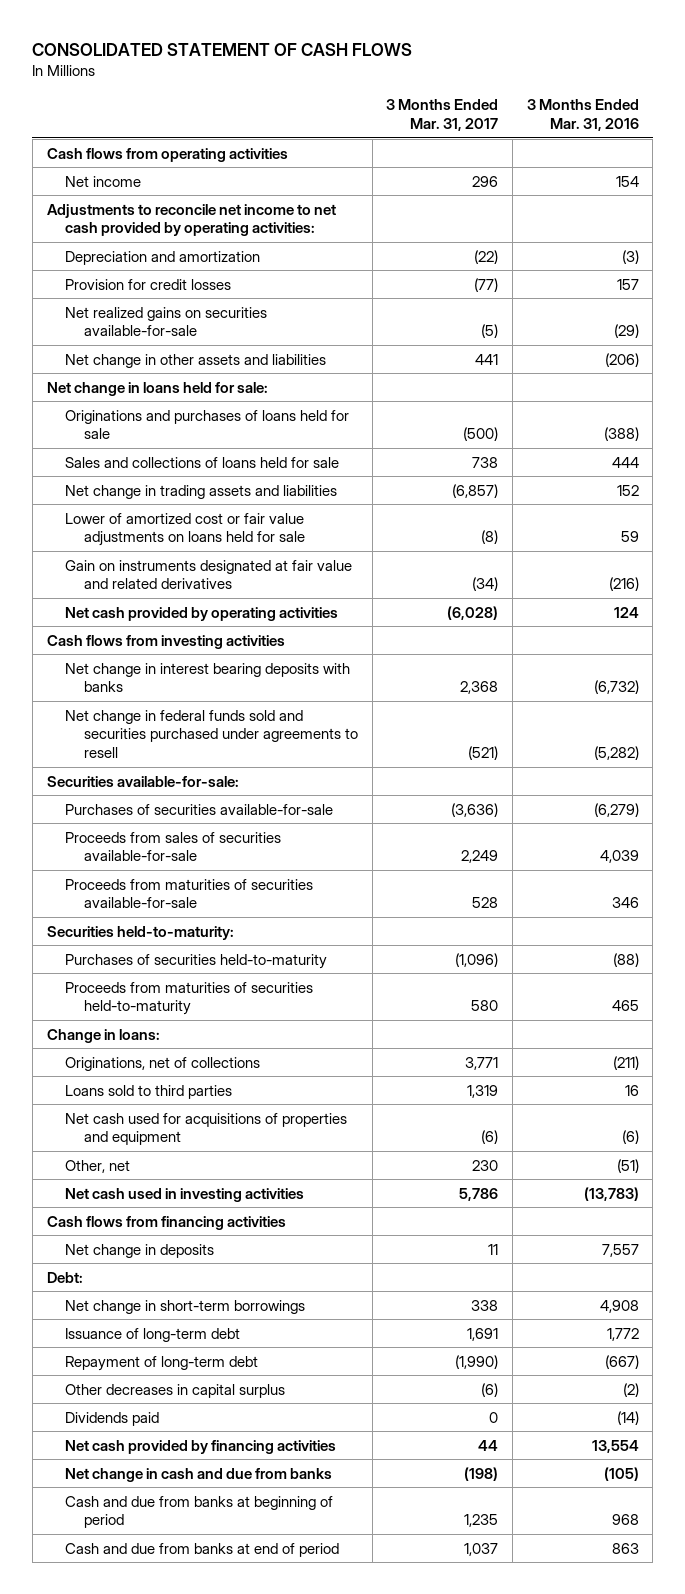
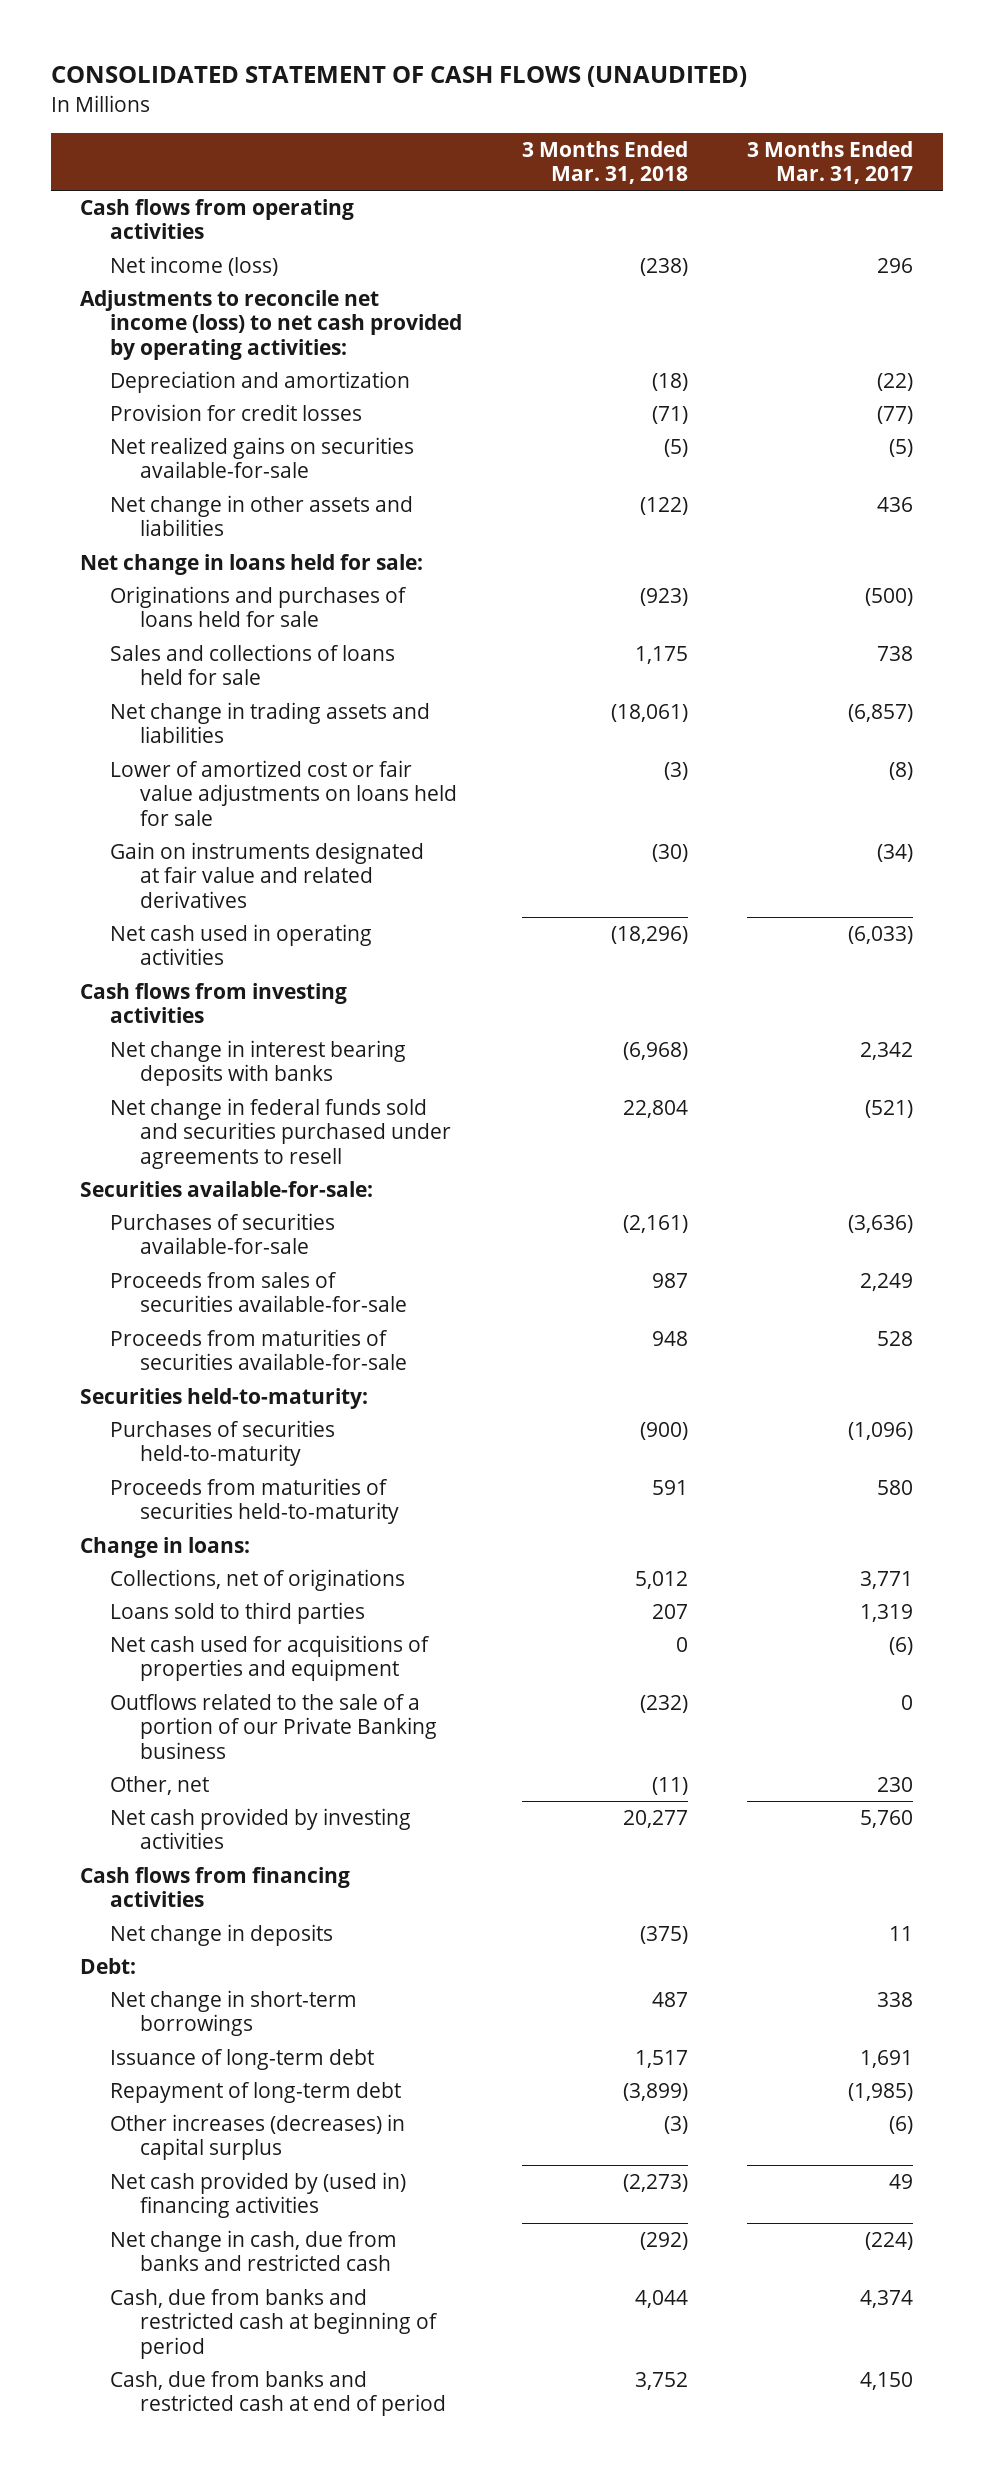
[32,42,413,56] CONSOLIDATED STATEMENT OF CASH FLOWS -> [50,66,747,88] CONSOLIDATED STATEMENT OF CASH FLOWS (UNAUDITED)
[526,99,639,132] 3 Months Ended Mar. 31, 2016 -> none
none -> [521,140,688,185] 3 Months Ended Mar. 31, 2018
[65,175,142,187] Net income -> [110,256,279,277] Net income (loss)
[46,203,336,237] Adjustments to reconcile net income to net cash provided by operating activities: -> [80,290,463,360] Adjustments to reconcile net income (loss) to net cash provided by operating activities:
[475,353,499,365] 441 -> [877,497,914,513] 436
[65,606,339,621] Net cash provided by operating activities -> [110,924,373,966] Net cash used in operating activities
[447,605,499,620] (6,028) -> [848,926,914,945] (6,033)
[460,681,499,695] 2,368 -> [860,1042,914,1061] 2,342
[65,1056,261,1071] Originations, net of collections -> [110,1569,406,1592] Collections, net of originations
none -> [110,1694,437,1759] Outflows related to the sale of a portion of our Private Banking business
[65,1187,305,1202] Net cash used in investing activities -> [110,1808,412,1850] Net cash provided by investing activities
[459,1187,499,1201] 5,786 -> [860,1810,914,1829] 5,760
[65,1411,160,1426] Dividends paid -> none
[455,1354,499,1369] (1,990) -> [848,2083,914,2102] (1,985)
[65,1383,286,1398] Other decreases in capital surplus -> [110,2114,406,2161] Other increases (decreases) in capital surplus
[65,1439,337,1454] Net cash provided by financing activities -> [110,2172,407,2219] Net cash provided by (used in) financing activities
[478,1439,499,1451] 44 -> [889,2174,914,2190] 49
[65,1467,333,1482] Net change in cash and due from banks -> [110,2230,398,2272] Net change in cash, due from banks and restricted cash
[464,1466,499,1481] (198) -> [865,2232,914,2251] (224)
[65,1495,334,1529] Cash and due from banks at beginning of period -> [110,2289,438,2359] Cash, due from banks and restricted cash at beginning of period
[464,1514,499,1528] 1,235 -> [860,2290,914,2309] 4,374
[65,1542,340,1557] Cash and due from banks at end of period -> [110,2371,446,2417] Cash, due from banks and restricted cash at end of period
[464,1542,499,1556] 1,037 -> [860,2372,914,2391] 4,150

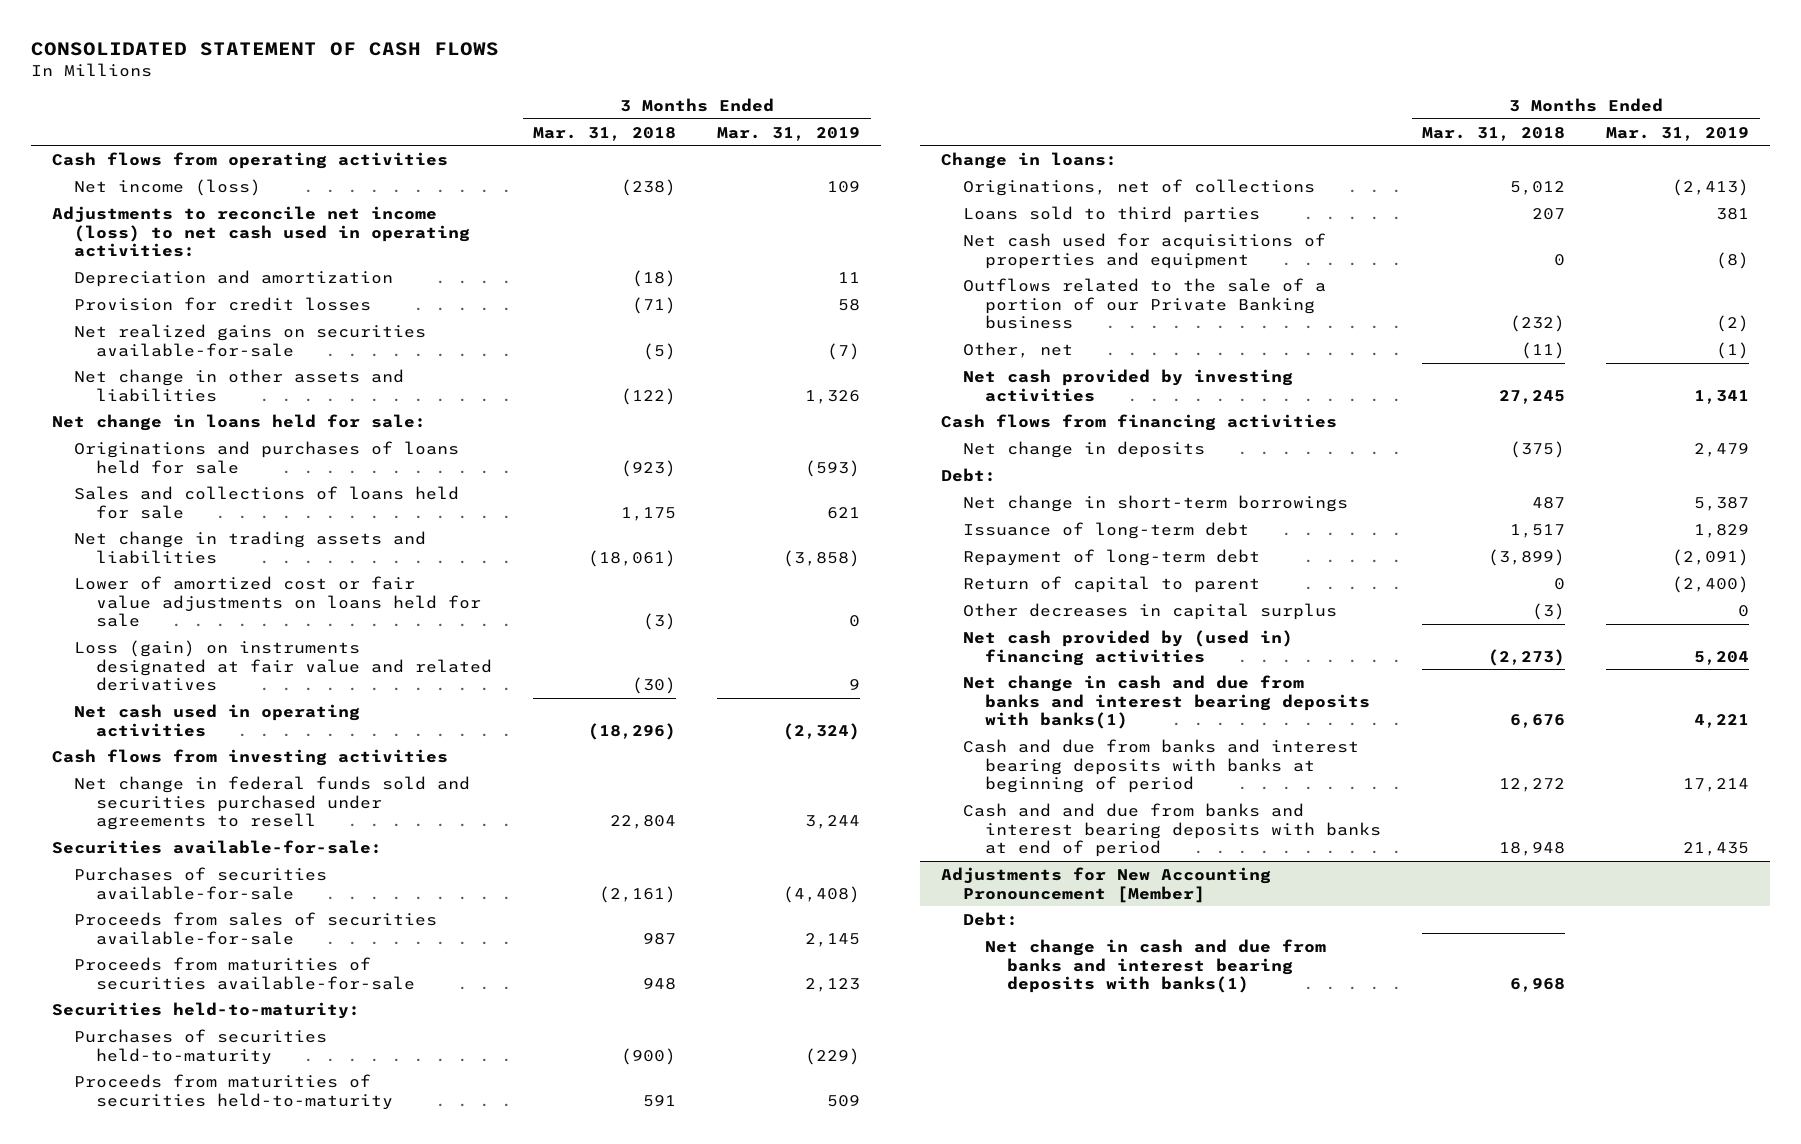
[50,66,747,88] CONSOLIDATED STATEMENT OF CASH FLOWS (UNAUDITED) -> [30,42,499,57] CONSOLIDATED STATEMENT OF CASH FLOWS
[747,140,914,185] 3 Months Ended Mar. 31, 2017 -> none
none -> [717,126,861,141] Mar. 31, 2019
[80,290,463,360] Adjustments to reconcile net income (loss) to net cash provided by operating activities: -> [51,205,470,258] Adjustments to reconcile net income (loss) to net cash used in operating activities:
[110,842,425,908] Gain on instruments designated at fair value and related derivatives -> [73,639,492,692] Loss (gain) on instruments designated at fair value and related derivatives
[110,1040,407,1087] Net change in interest bearing deposits with banks -> none
[110,1569,406,1592] Collections, net of originations -> [962,178,1315,196] Originations, net of collections
[622,1810,688,1829] 20,277 -> [1499,389,1566,404] 27,245
none -> [962,575,1260,593] Return of capital to parent
[110,2114,406,2161] Other increases (decreases) in capital surplus -> [962,602,1337,620] Other decreases in capital surplus
[110,2230,398,2272] Net change in cash, due from banks and restricted cash -> [962,674,1371,730] Net change in cash and due from banks and interest bearing deposits with banks(1)
[639,2232,688,2251] (292) -> [1510,714,1566,729] 6,676
[110,2289,438,2359] Cash, due from banks and restricted cash at beginning of period -> [962,738,1359,794] Cash and due from banks and interest bearing deposits with banks at beginning of period
[634,2290,688,2309] 4,044 -> [1499,778,1566,793] 12,272
[110,2371,446,2417] Cash, due from banks and restricted cash at end of period -> [962,802,1382,858] Cash and and due from banks and interest bearing deposits with banks at end of period
[634,2372,688,2391] 3,752 -> [1499,842,1566,857] 18,948
none -> [940,866,1271,903] Adjustments for New Accounting Pronouncement [Member]
none -> [962,911,1018,926] Debt:
none -> [985,938,1327,994] Net change in cash and due from banks and interest bearing deposits with banks(1)

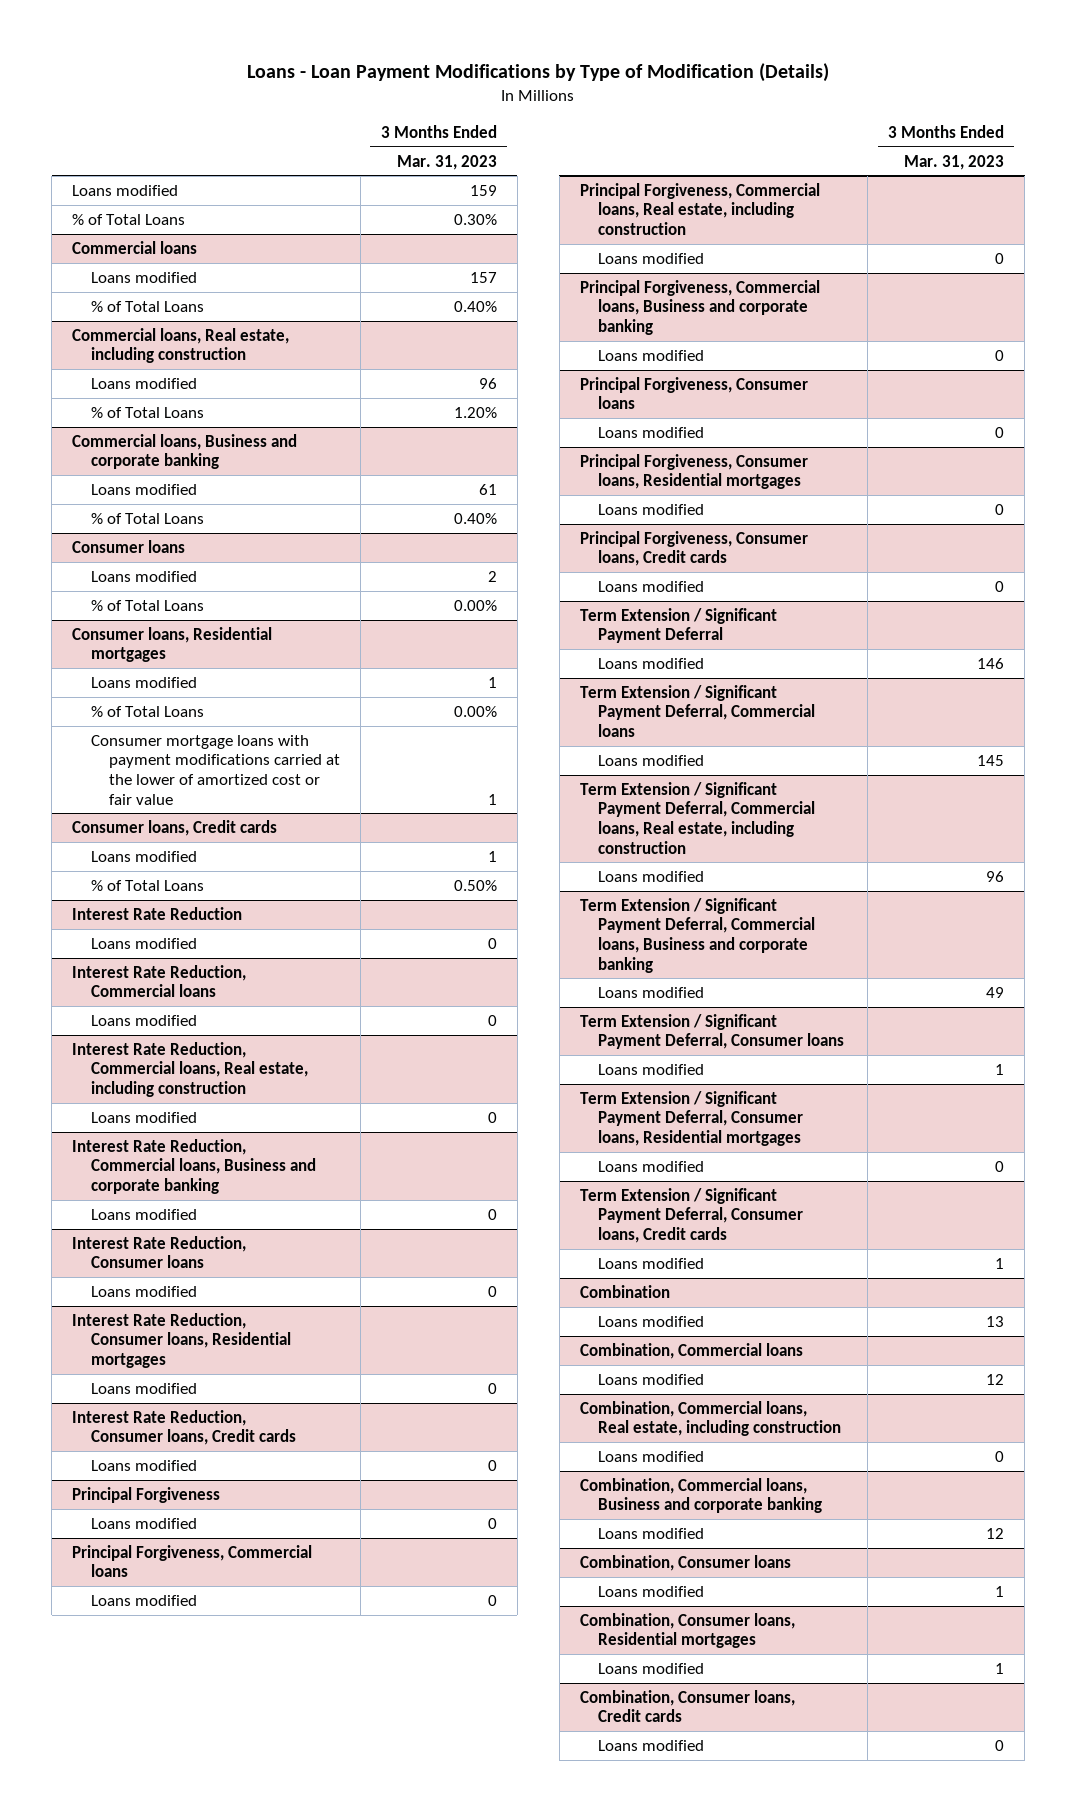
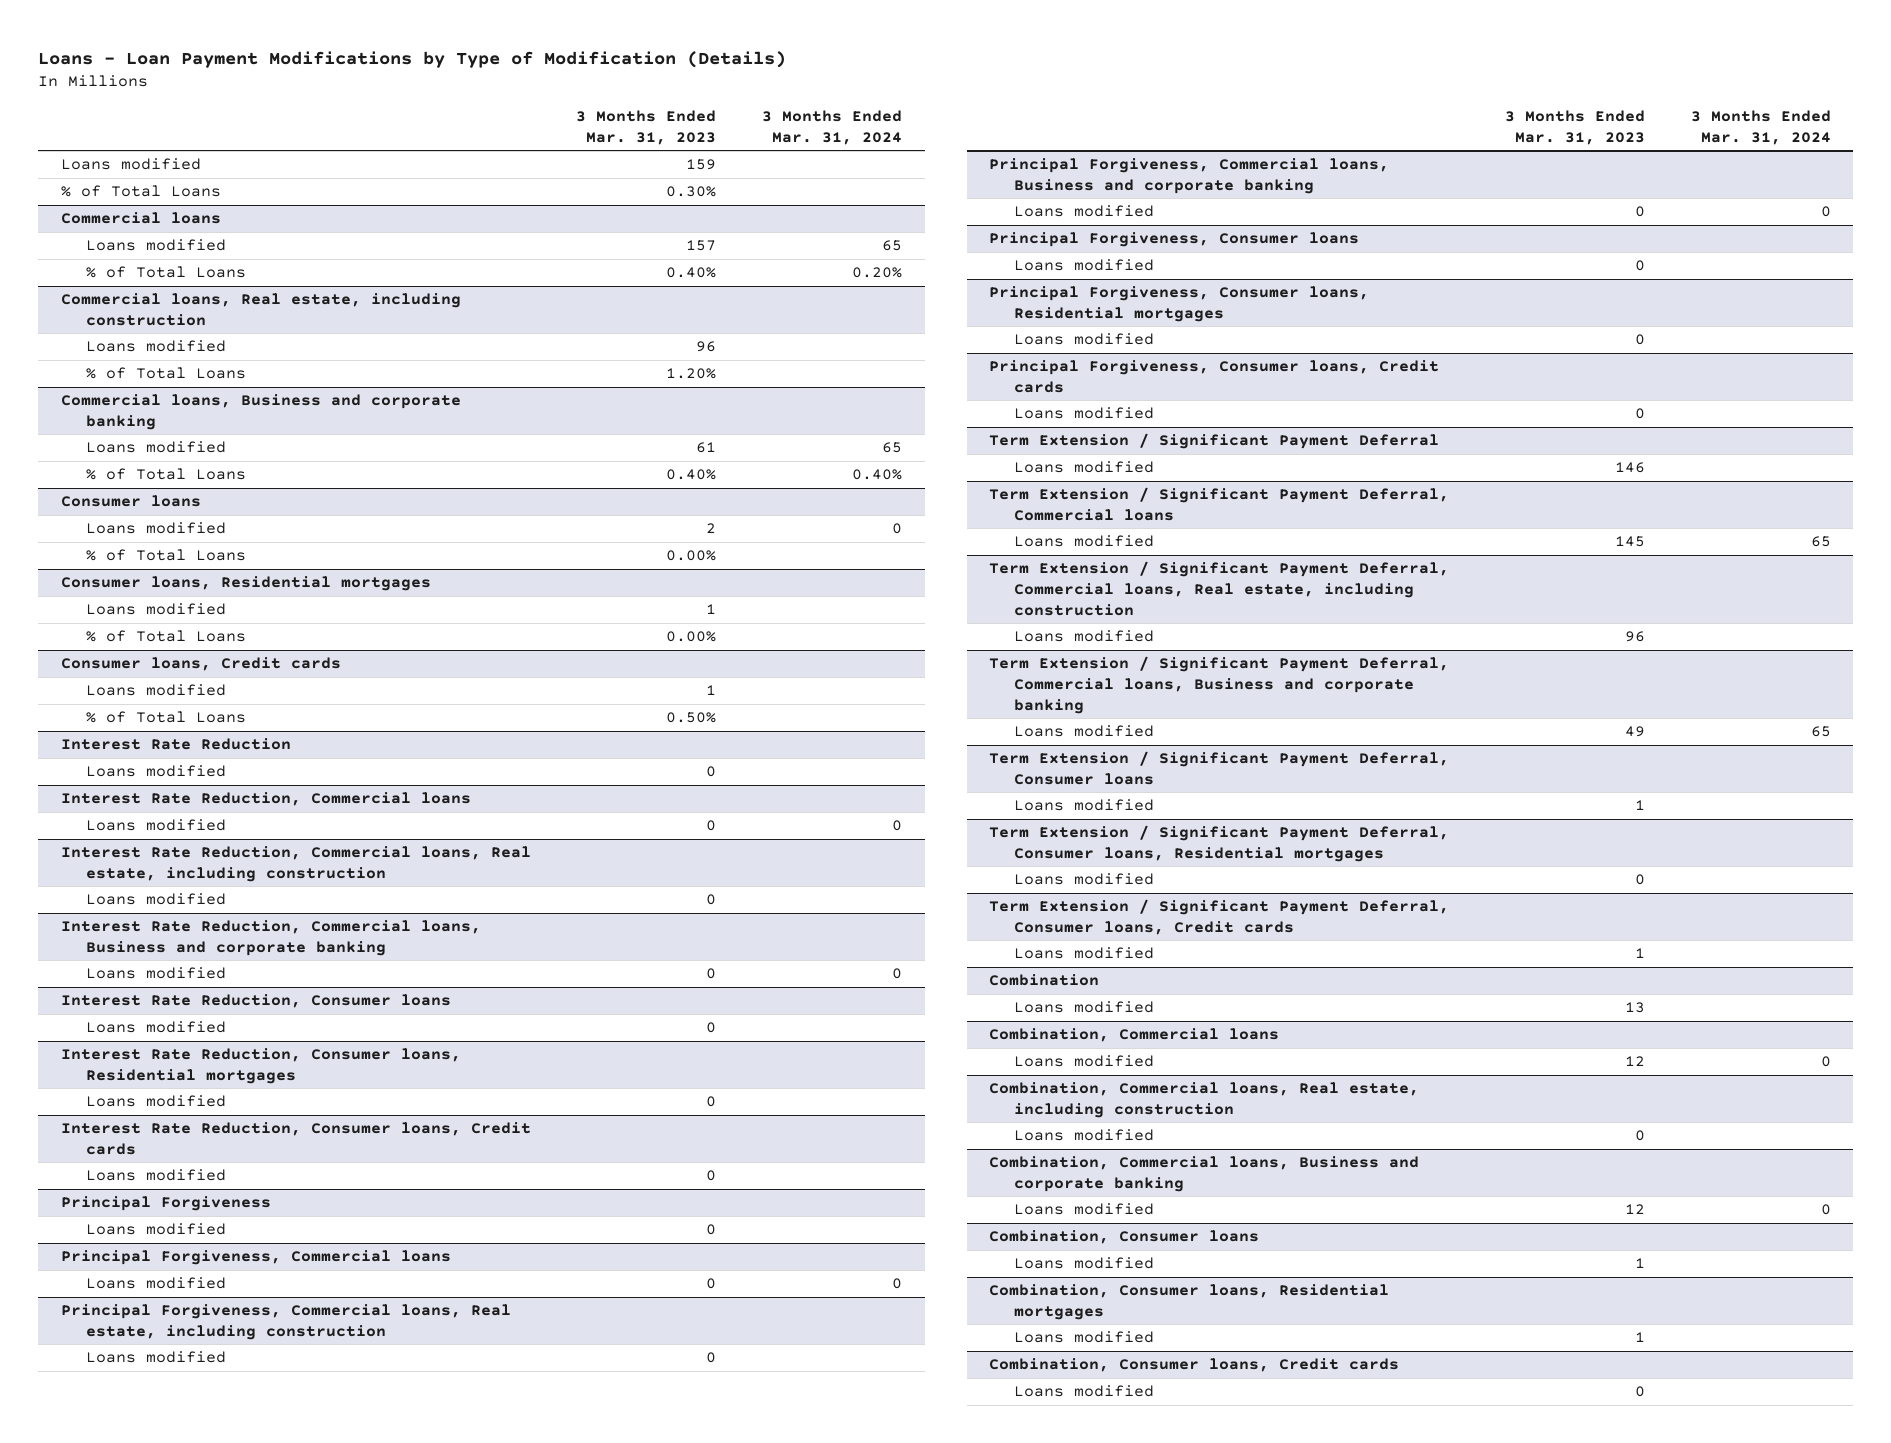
none -> [761,110,902,145] 3 Months Ended Mar. 31, 2024
[90,734,340,805] Consumer mortgage loans with payment modifications carried at the lower of amortized cost or fair value -> none

